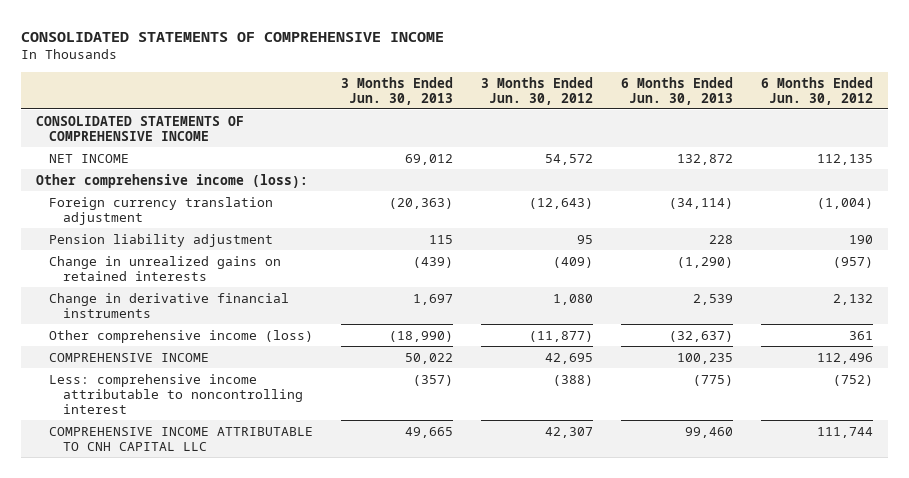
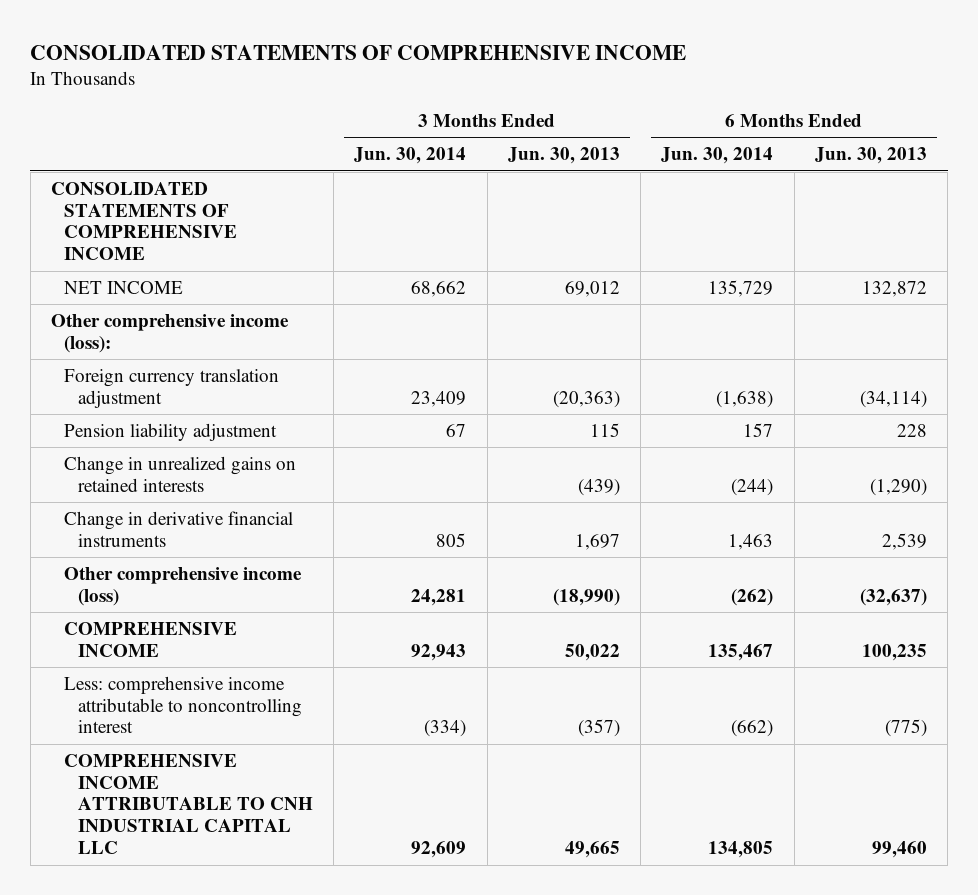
[481,76,594,105] 3 Months Ended Jun. 30, 2012 -> none
[761,76,874,105] 6 Months Ended Jun. 30, 2012 -> none
none -> [354,147,467,165] Jun. 30, 2014
none -> [661,147,774,165] Jun. 30, 2014
[49,426,314,451] COMPREHENSIVE INCOME ATTRIBUTABLE TO CNH CAPITAL LLC -> [64,753,313,855] COMPREHENSIVE INCOME ATTRIBUTABLE TO CNH INDUSTRIAL CAPITAL LLC

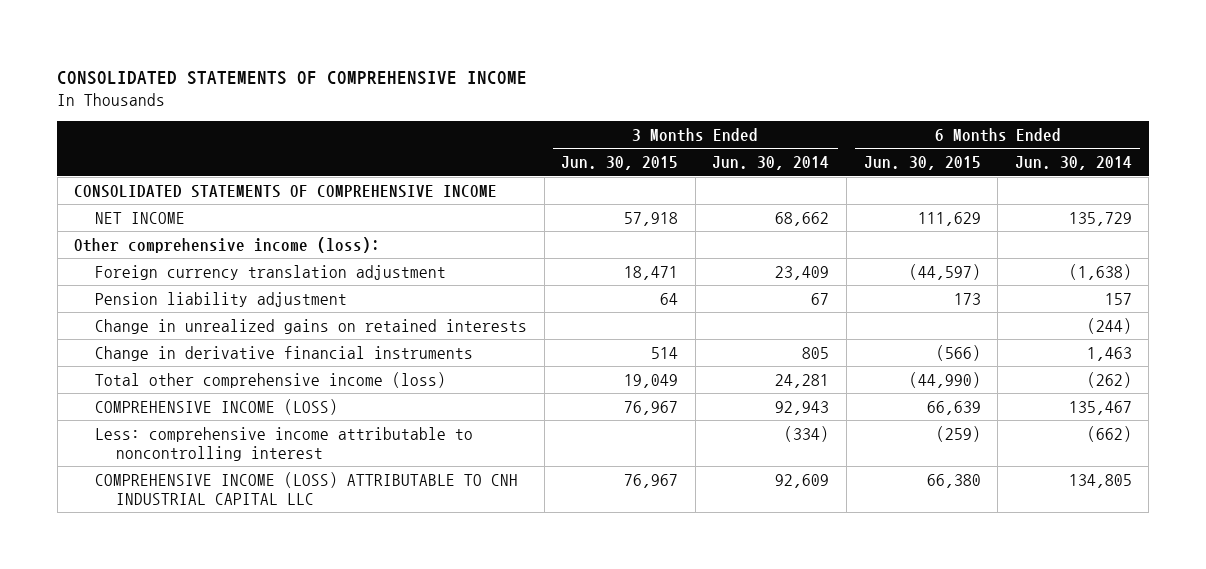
[507,147,620,165] Jun. 30, 2013 -> none
[815,147,928,165] Jun. 30, 2013 -> none
none -> [561,156,679,171] Jun. 30, 2015
none -> [863,156,981,171] Jun. 30, 2015
[64,566,303,606] Other comprehensive income (loss) -> [95,371,447,388] Total other comprehensive income (loss)
[64,621,238,657] COMPREHENSIVE INCOME -> [95,398,339,415] COMPREHENSIVE INCOME (LOSS)
[64,753,313,855] COMPREHENSIVE INCOME ATTRIBUTABLE TO CNH INDUSTRIAL CAPITAL LLC -> [95,471,519,505] COMPREHENSIVE INCOME (LOSS) ATTRIBUTABLE TO CNH INDUSTRIAL CAPITAL LLC

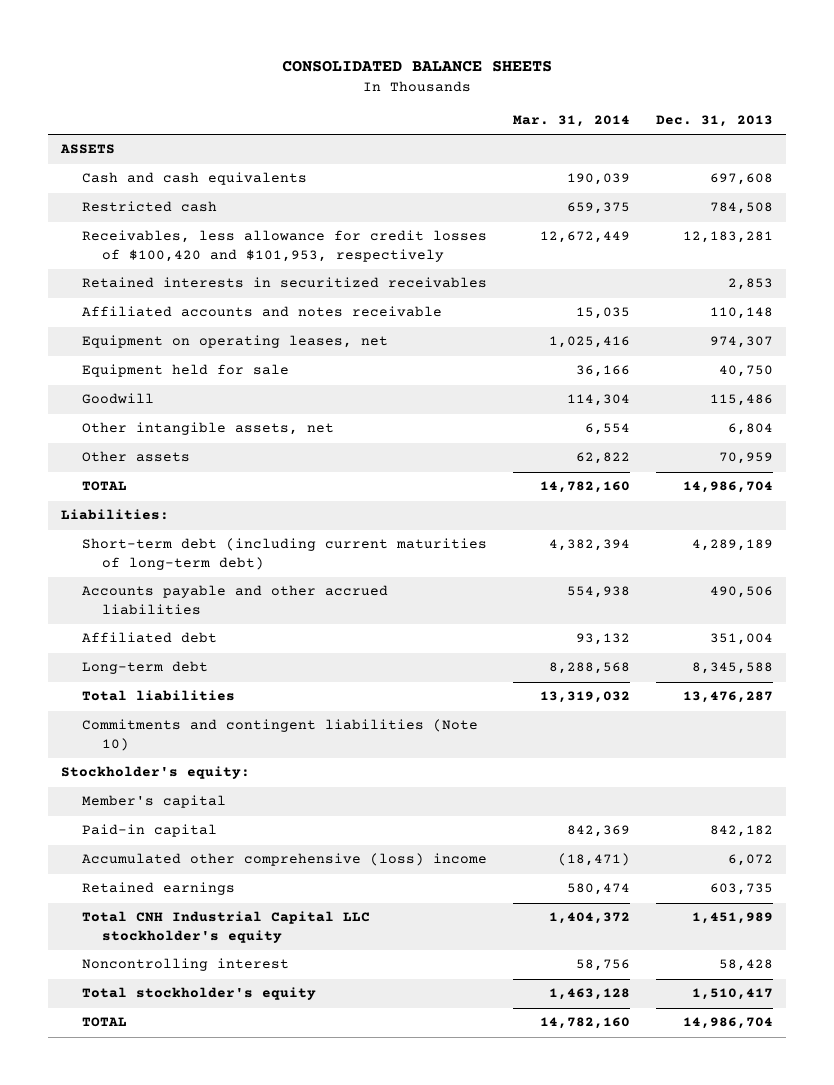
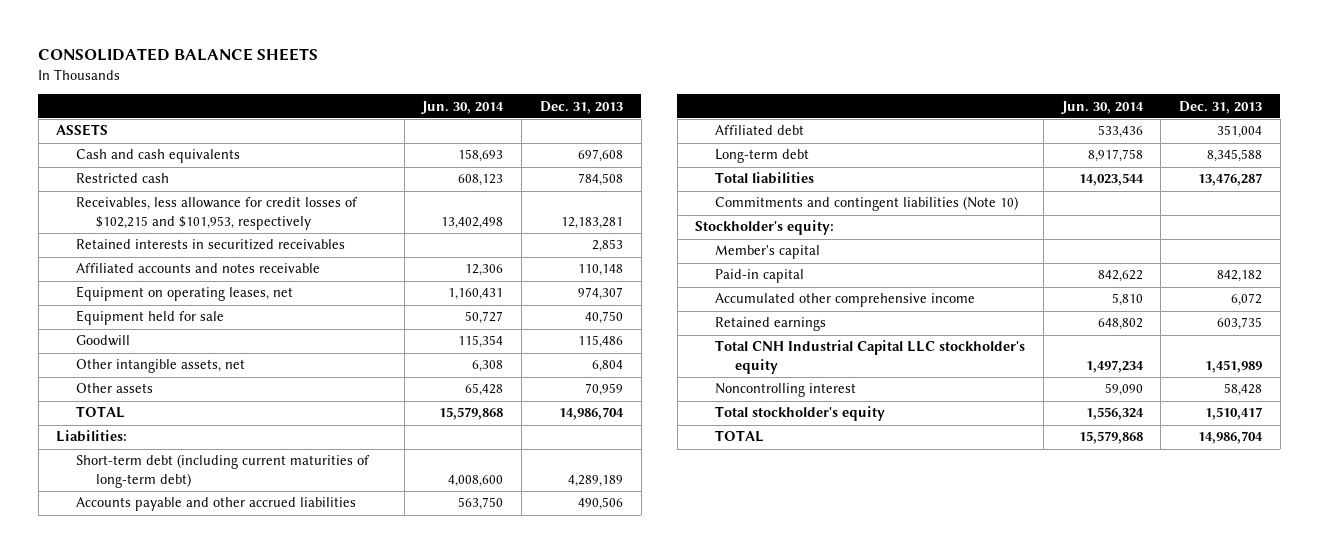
[512,115,630,128] Mar. 31, 2014 -> none
none -> [421,100,505,114] Jun. 30, 2014
[81,230,487,263] Receivables, less allowance for credit losses of $100,420 and $101,953, respectively -> [76,197,359,230] Receivables, less allowance for credit losses of $102,215 and $101,953, respectively
[81,853,487,867] Accumulated other comprehensive (loss) income -> [715,293,976,308] Accumulated other comprehensive income

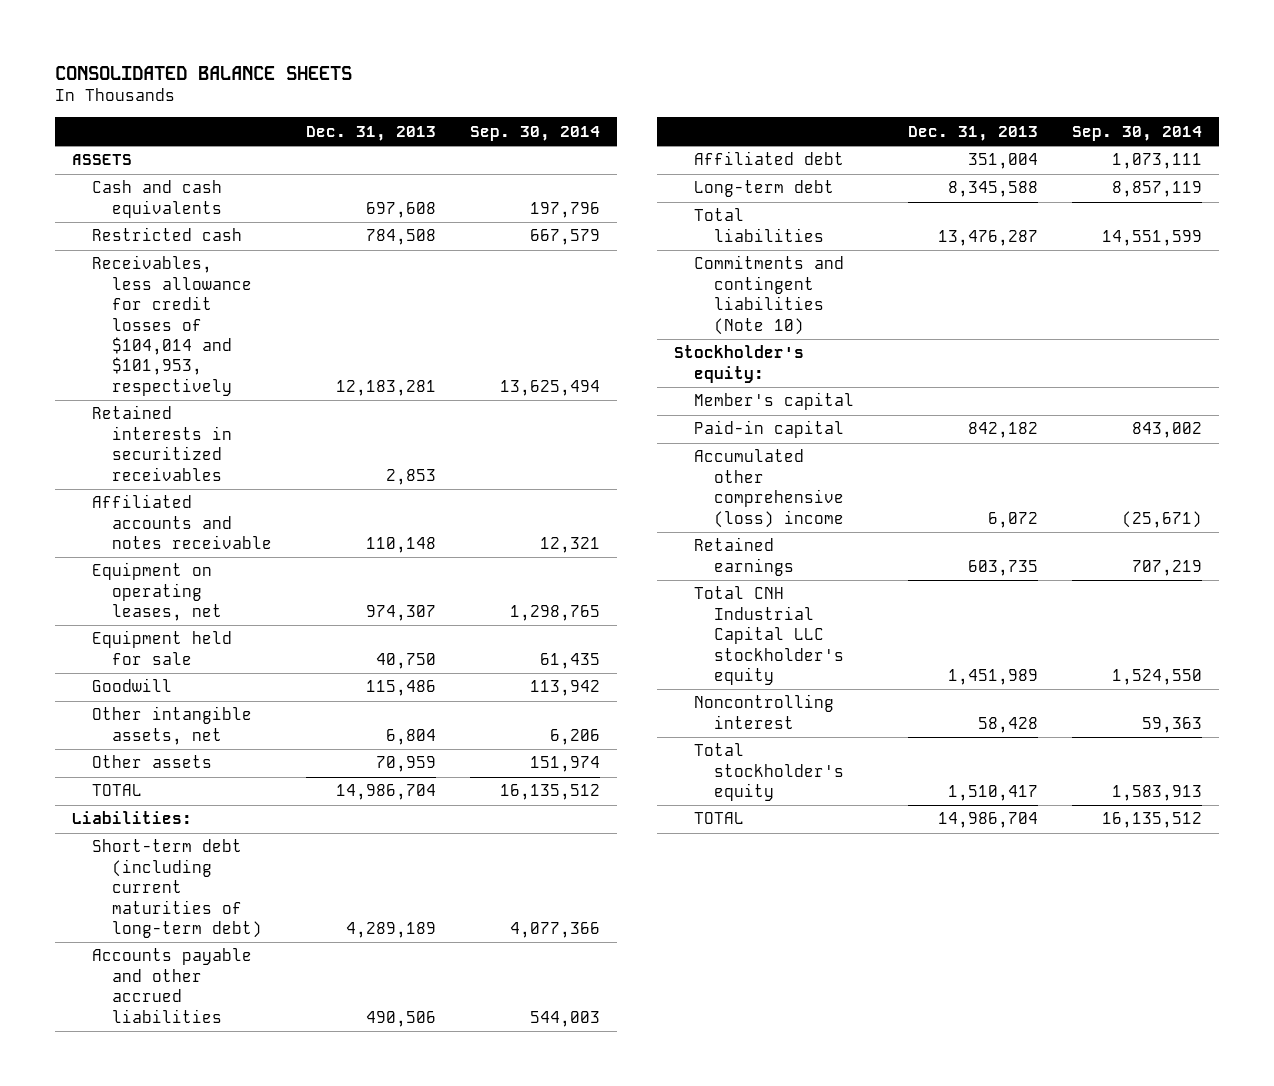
[421,100,505,114] Jun. 30, 2014 -> none
none -> [469,125,600,141] Sep. 30, 2014
[76,197,359,230] Receivables, less allowance for credit losses of $102,215 and $101,953, respectively -> [92,255,253,396] Receivables, less allowance for credit losses of $104,014 and $101,953, respectively
[715,293,976,308] Accumulated other comprehensive income -> [694,449,845,528] Accumulated other comprehensive (loss) income

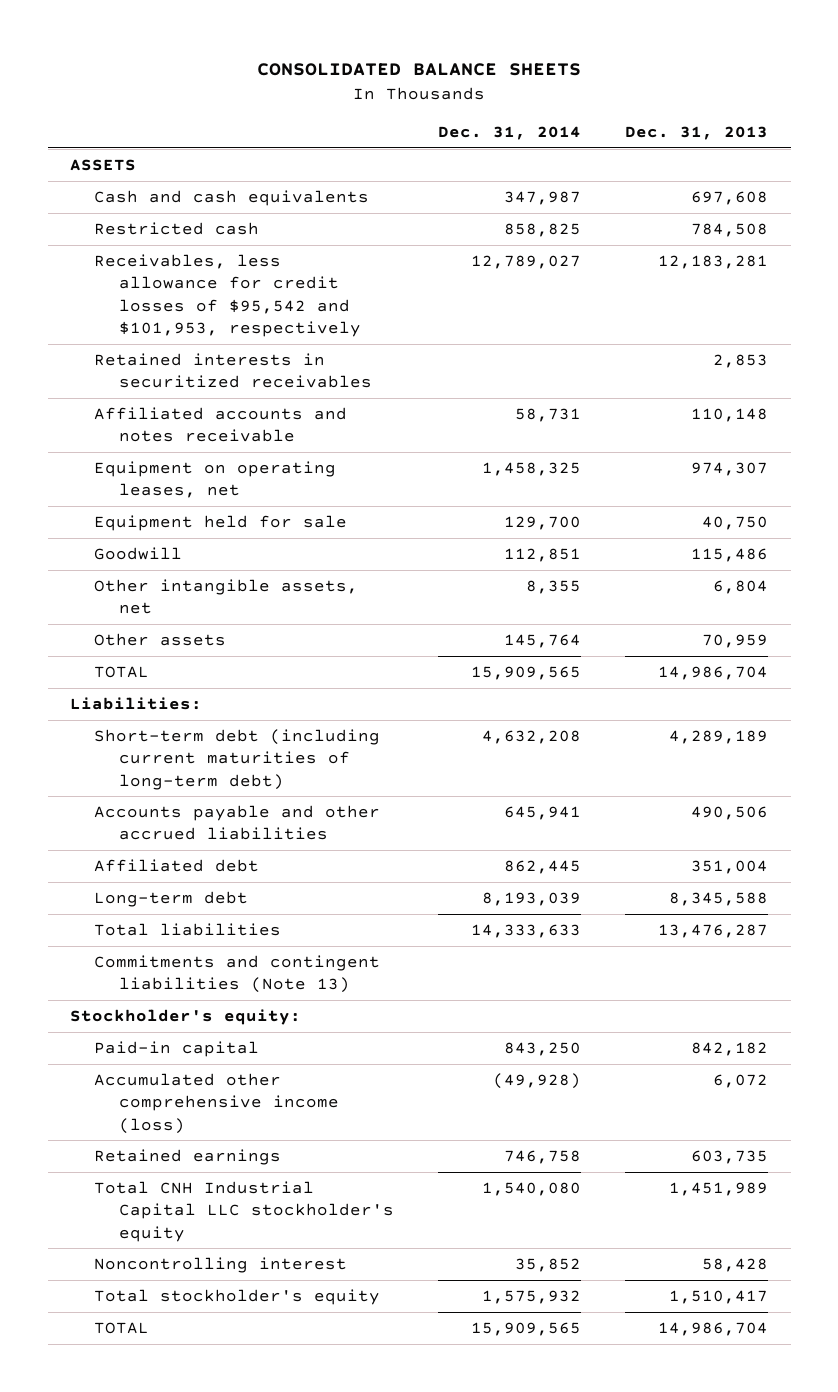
[469,125,600,141] Sep. 30, 2014 -> none
none -> [438,126,582,141] Dec. 31, 2014
[92,255,253,396] Receivables, less allowance for credit losses of $104,014 and $101,953, respectively -> [94,254,361,337] Receivables, less allowance for credit losses of $95,542 and $101,953, respectively
[694,255,845,335] Commitments and contingent liabilities (Note 10) -> [94,955,381,994] Commitments and contingent liabilities (Note 13)
[694,392,855,411] Member's capital -> none
[694,449,845,528] Accumulated other comprehensive (loss) income -> [94,1073,339,1134] Accumulated other comprehensive income (loss)

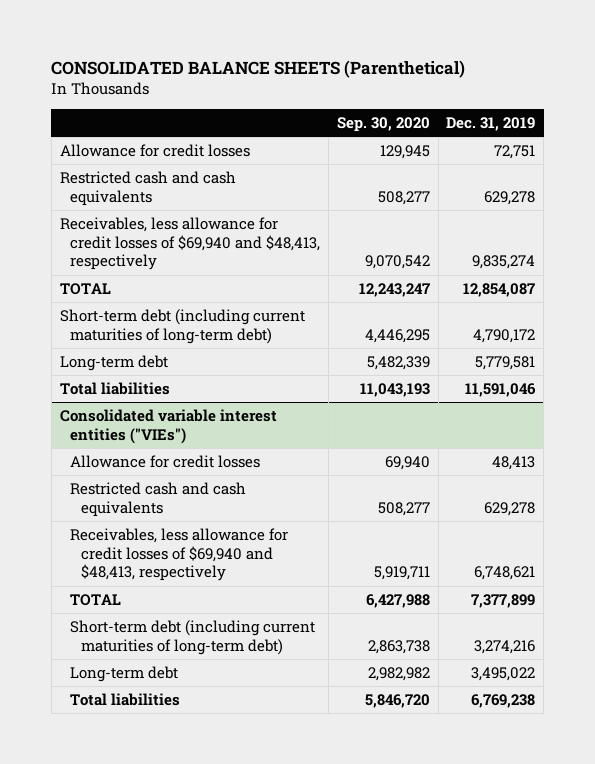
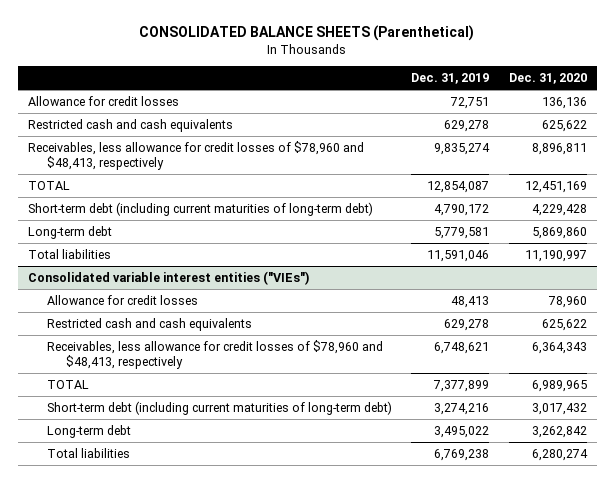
[336,117,430,133] Sep. 30, 2020 -> none
none -> [509,72,588,84] Dec. 31, 2020
[59,216,321,271] Receivables, less allowance for credit losses of $69,940 and $48,413, respectively -> [27,140,364,170] Receivables, less allowance for credit losses of $78,960 and $48,413, respectively
[70,527,289,582] Receivables, less allowance for credit losses of $69,940 and $48,413, respectively -> [46,339,383,369] Receivables, less allowance for credit losses of $78,960 and $48,413, respectively

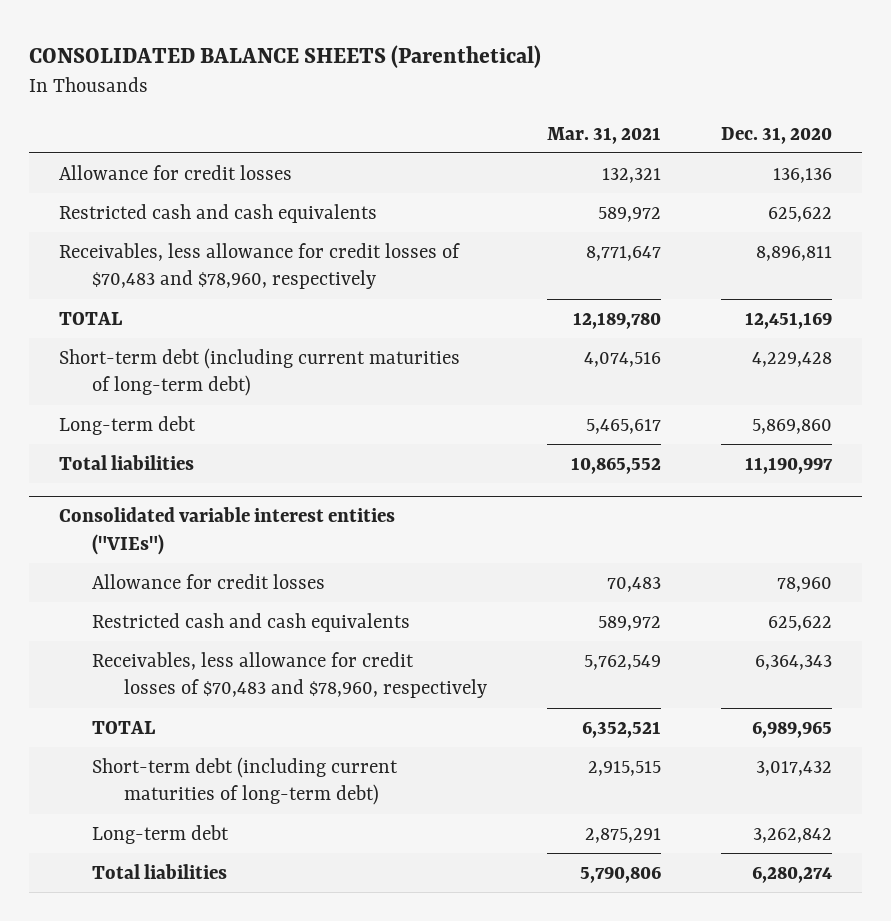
[411,72,490,84] Dec. 31, 2019 -> none
none -> [546,126,661,144] Mar. 31, 2021
[27,140,364,170] Receivables, less allowance for credit losses of $78,960 and $48,413, respectively -> [59,242,461,290] Receivables, less allowance for credit losses of $70,483 and $78,960, respectively
[46,339,383,369] Receivables, less allowance for credit losses of $78,960 and $48,413, respectively -> [91,651,487,699] Receivables, less allowance for credit losses of $70,483 and $78,960, respectively

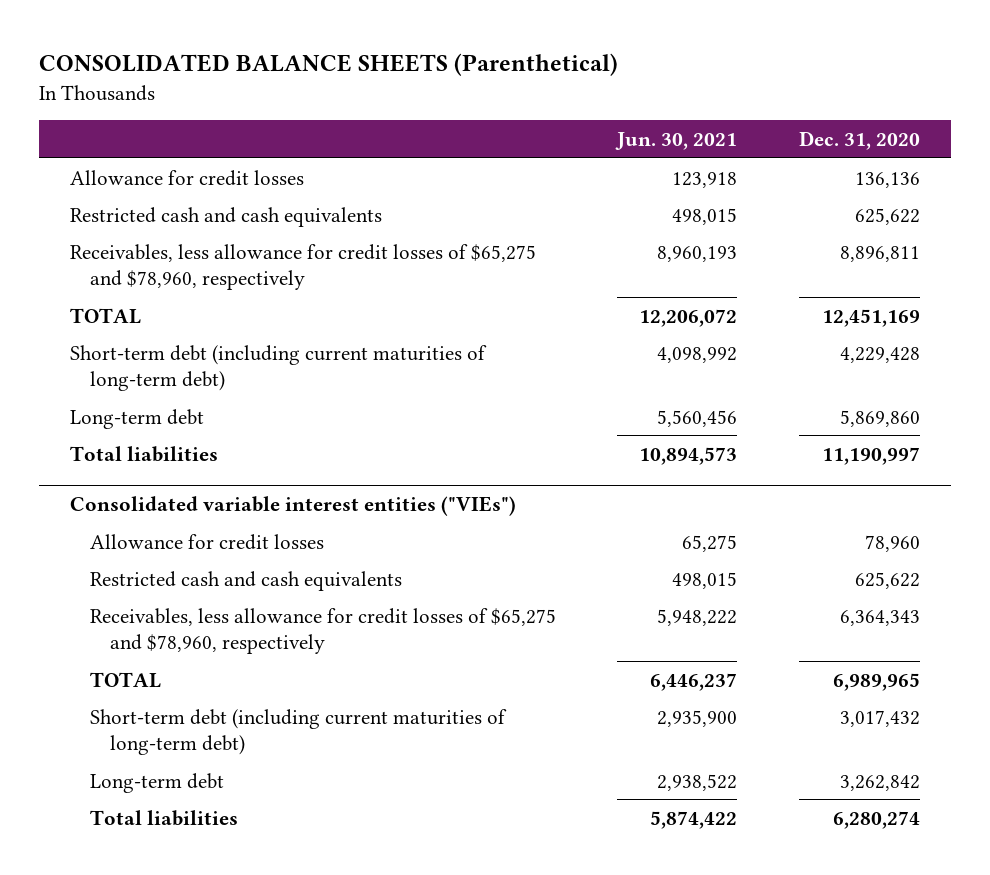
[546,126,661,144] Mar. 31, 2021 -> none
none -> [615,131,738,150] Jun. 30, 2021
[59,242,461,290] Receivables, less allowance for credit losses of $70,483 and $78,960, respectively -> [69,243,536,290] Receivables, less allowance for credit losses of $65,275 and $78,960, respectively
[91,651,487,699] Receivables, less allowance for credit losses of $70,483 and $78,960, respectively -> [89,607,556,654] Receivables, less allowance for credit losses of $65,275 and $78,960, respectively

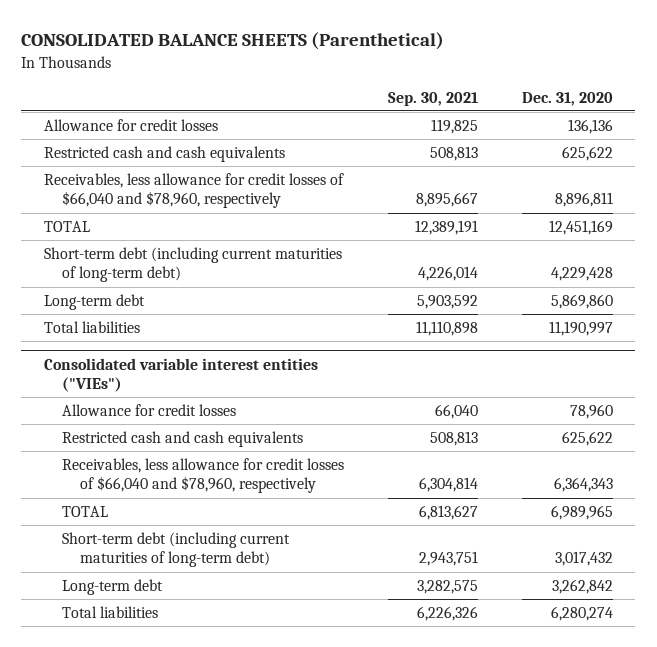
[615,131,738,150] Jun. 30, 2021 -> none
none -> [387,91,478,106] Sep. 30, 2021
[69,243,536,290] Receivables, less allowance for credit losses of $65,275 and $78,960, respectively -> [43,172,344,209] Receivables, less allowance for credit losses of $66,040 and $78,960, respectively
[89,607,556,654] Receivables, less allowance for credit losses of $65,275 and $78,960, respectively -> [61,457,344,494] Receivables, less allowance for credit losses of $66,040 and $78,960, respectively

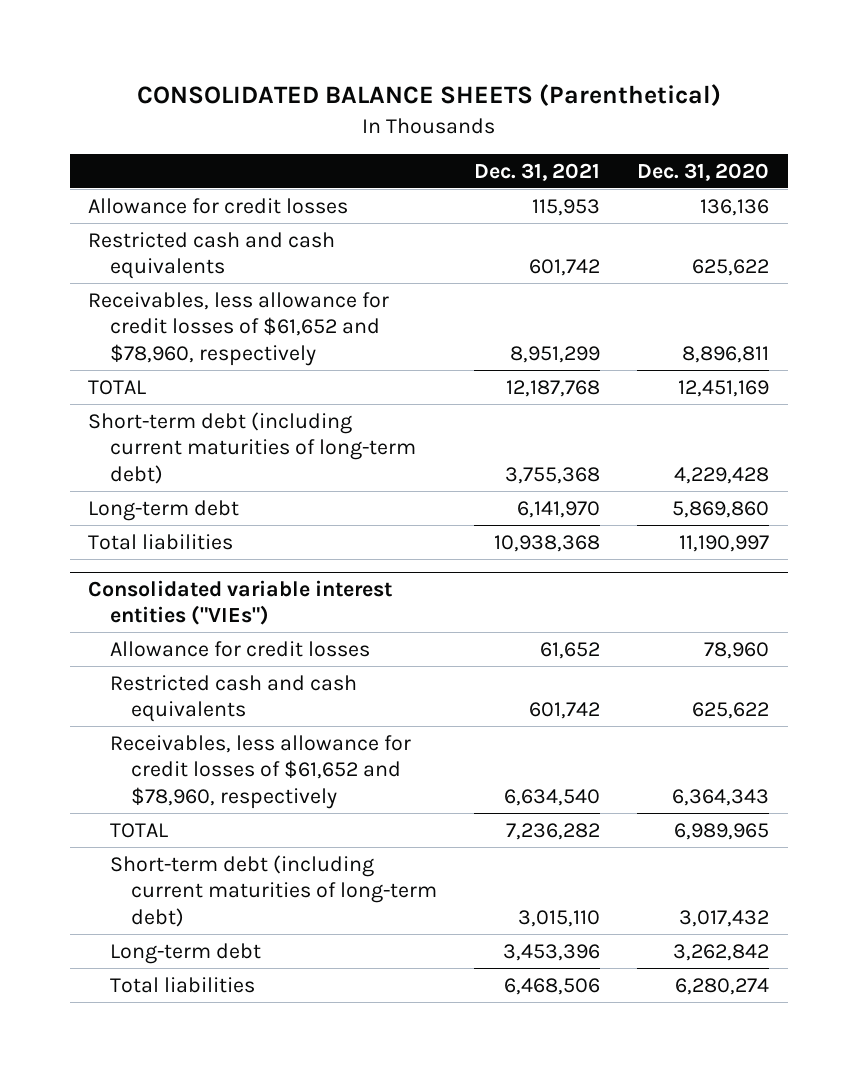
[387,91,478,106] Sep. 30, 2021 -> none
none -> [473,162,600,181] Dec. 31, 2021
[43,172,344,209] Receivables, less allowance for credit losses of $66,040 and $78,960, respectively -> [88,291,390,366] Receivables, less allowance for credit losses of $61,652 and $78,960, respectively
[61,457,344,494] Receivables, less allowance for credit losses of $66,040 and $78,960, respectively -> [109,734,411,809] Receivables, less allowance for credit losses of $61,652 and $78,960, respectively

